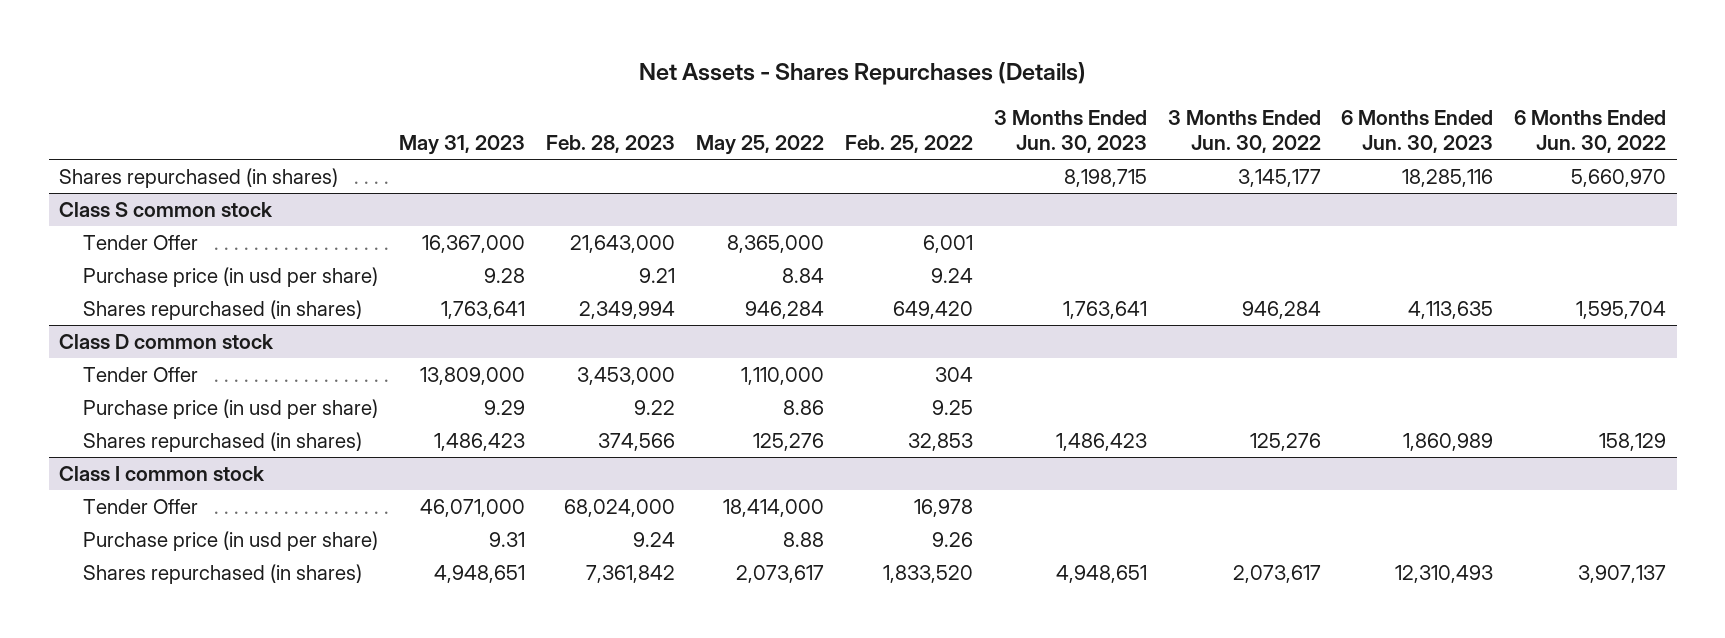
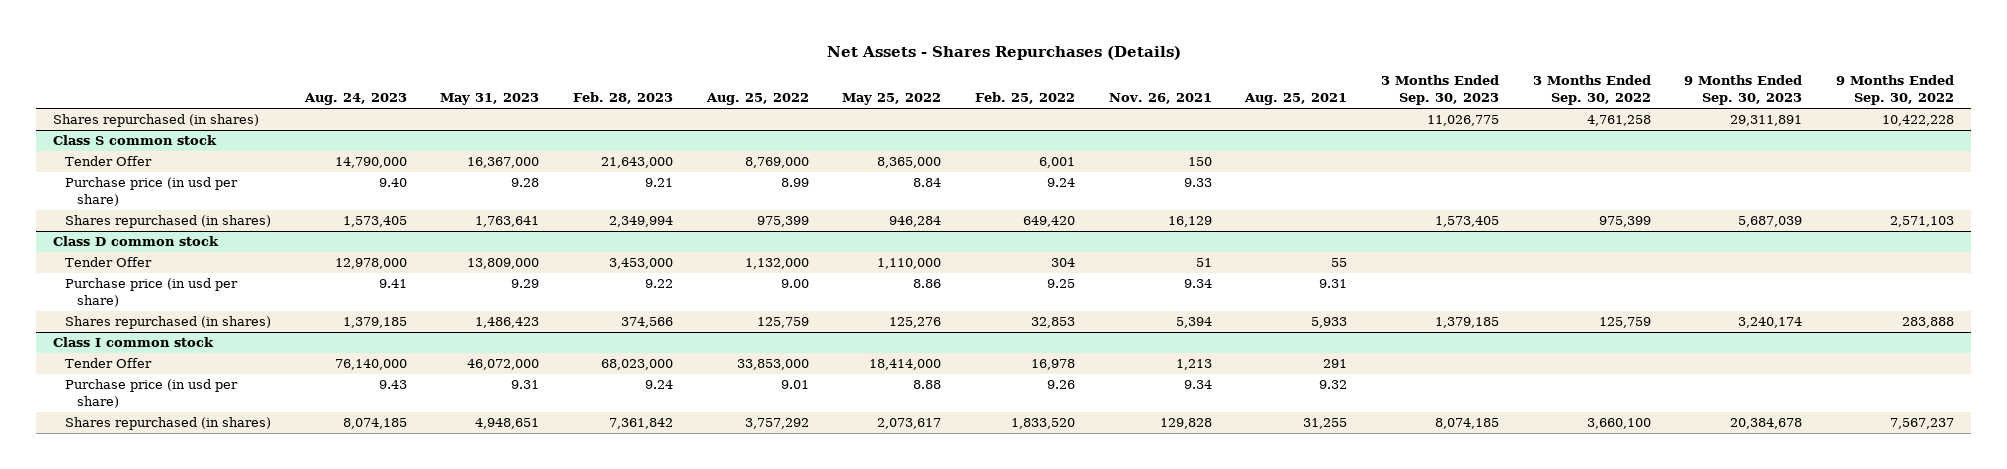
[993,109,1147,153] 3 Months Ended Jun. 30, 2023 -> none
[1167,109,1321,153] 3 Months Ended Jun. 30, 2022 -> none
[1341,109,1494,153] 6 Months Ended Jun. 30, 2023 -> none
[1514,109,1667,153] 6 Months Ended Jun. 30, 2022 -> none
none -> [303,93,407,106] Aug. 24, 2023
none -> [705,93,809,106] Aug. 25, 2022
none -> [1108,93,1212,105] Nov. 26, 2021
none -> [1244,93,1348,106] Aug. 25, 2021
none -> [1380,75,1499,106] 3 Months Ended Sep. 30, 2023
none -> [1532,75,1651,106] 3 Months Ended Sep. 30, 2022
none -> [1684,75,1803,106] 9 Months Ended Sep. 30, 2023
none -> [1835,75,1954,106] 9 Months Ended Sep. 30, 2022
[420,499,526,518] 46,071,000 -> [467,359,540,371] 46,072,000
[564,499,676,518] 68,024,000 -> [601,359,674,371] 68,023,000

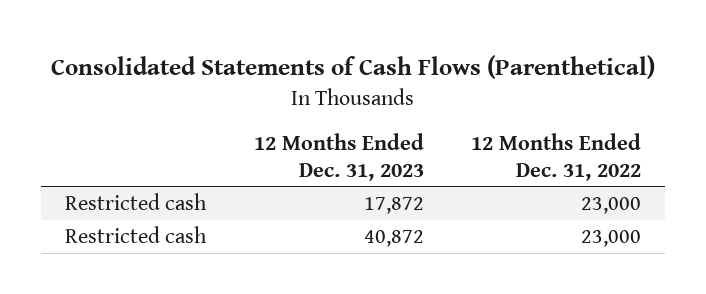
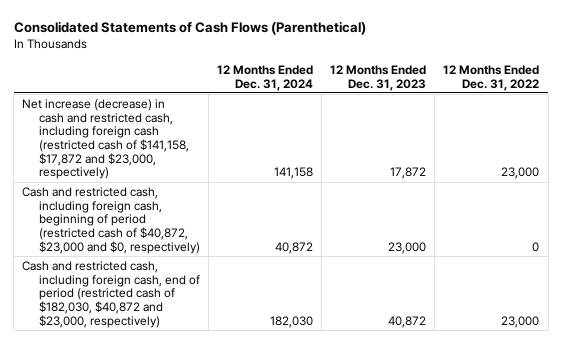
none -> [217,64,314,91] 12 Months Ended Dec. 31, 2024
[65,193,208,211] Restricted cash -> [22,98,190,180] Net increase (decrease) in cash and restricted cash, including foreign cash (restricted cash of $141,158, $17,872 and $23,000, respectively)
none -> [22,186,201,254] Cash and restricted cash, including foreign cash, beginning of period (restricted cash of $40,872, $23,000 and $0, respectively)
[65,226,208,244] Restricted cash -> [22,260,201,328] Cash and restricted cash, including foreign cash, end of period (restricted cash of $182,030, $40,872 and $23,000, respectively)

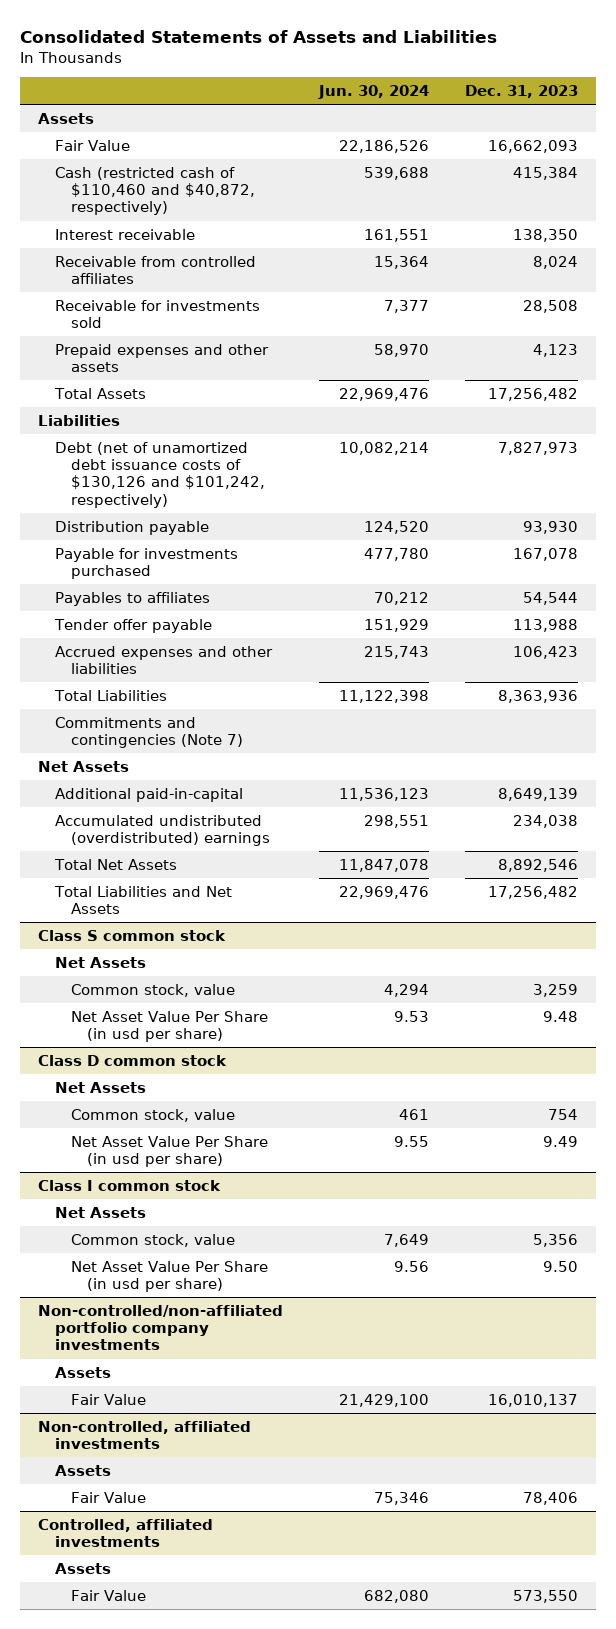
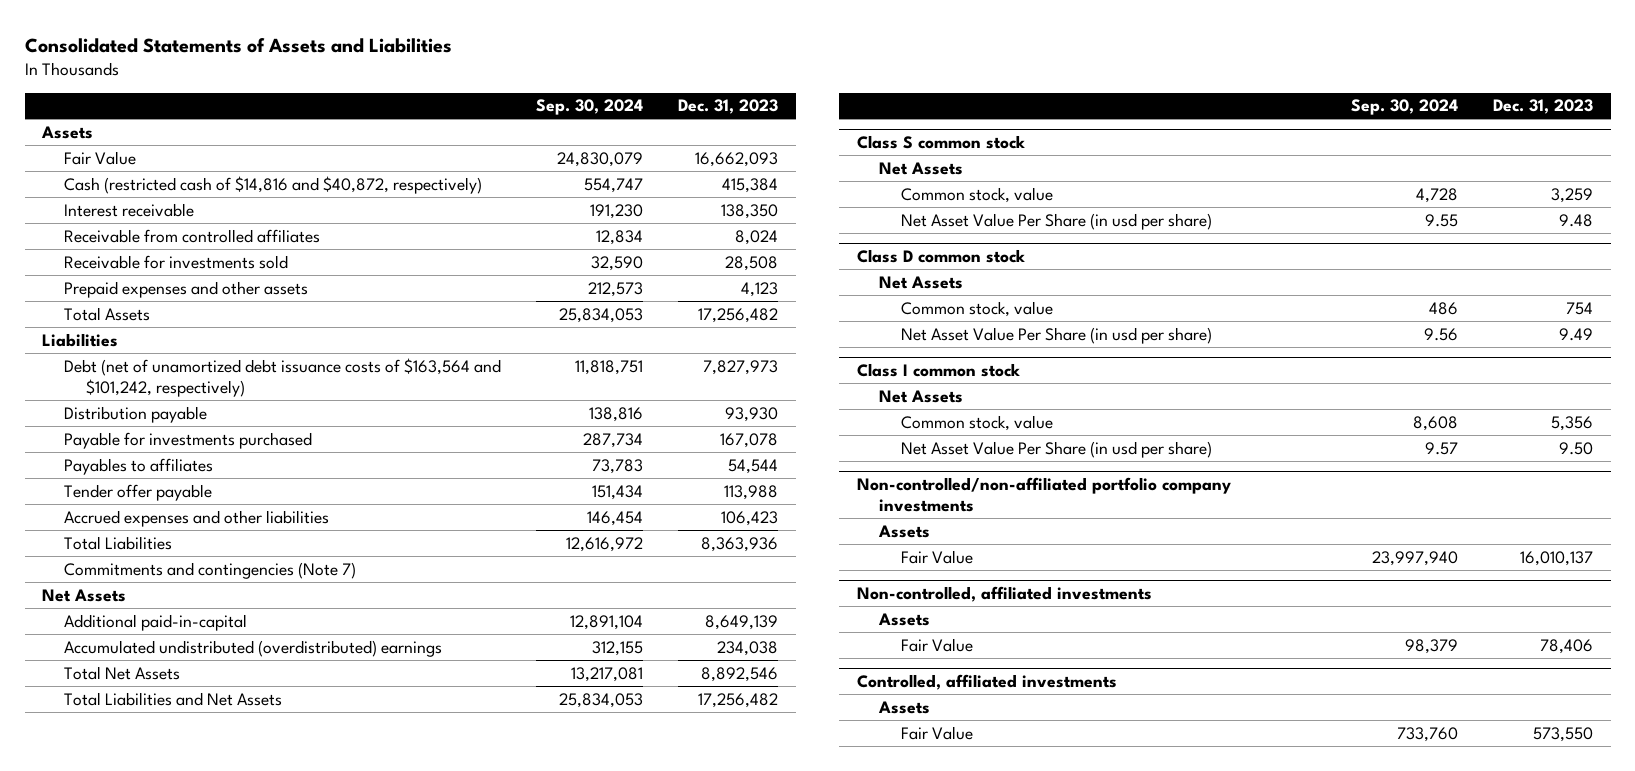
[318,84,430,99] Jun. 30, 2024 -> none
none -> [536,99,644,116] Sep. 30, 2024
[54,166,255,216] Cash (restricted cash of $110,460 and $40,872, respectively) -> [64,175,483,194] Cash (restricted cash of $14,816 and $40,872, respectively)
[54,441,265,508] Debt (net of unamortized debt issuance costs of $130,126 and $101,242, respectively) -> [64,357,502,397] Debt (net of unamortized debt issuance costs of $163,564 and $101,242, respectively)

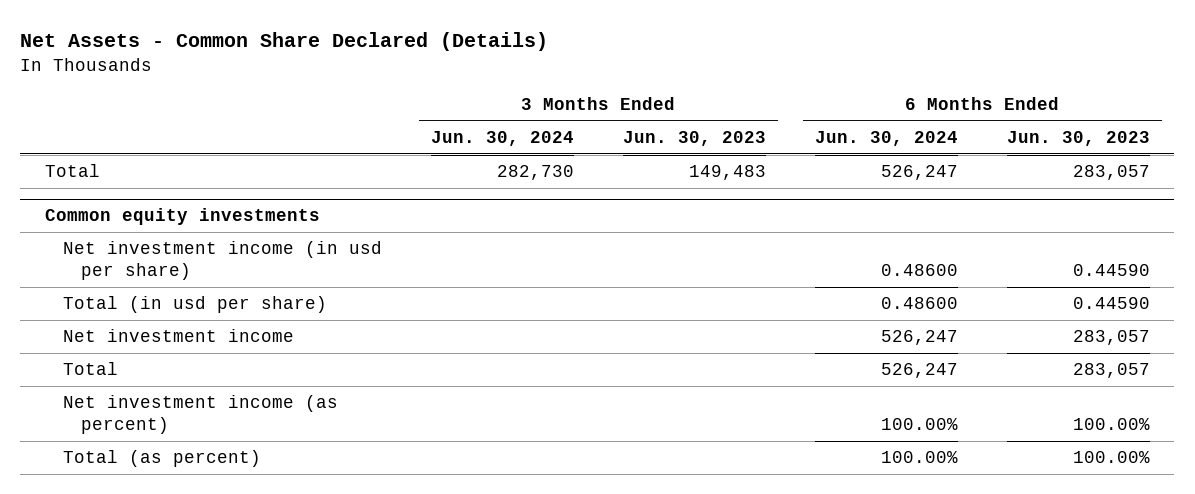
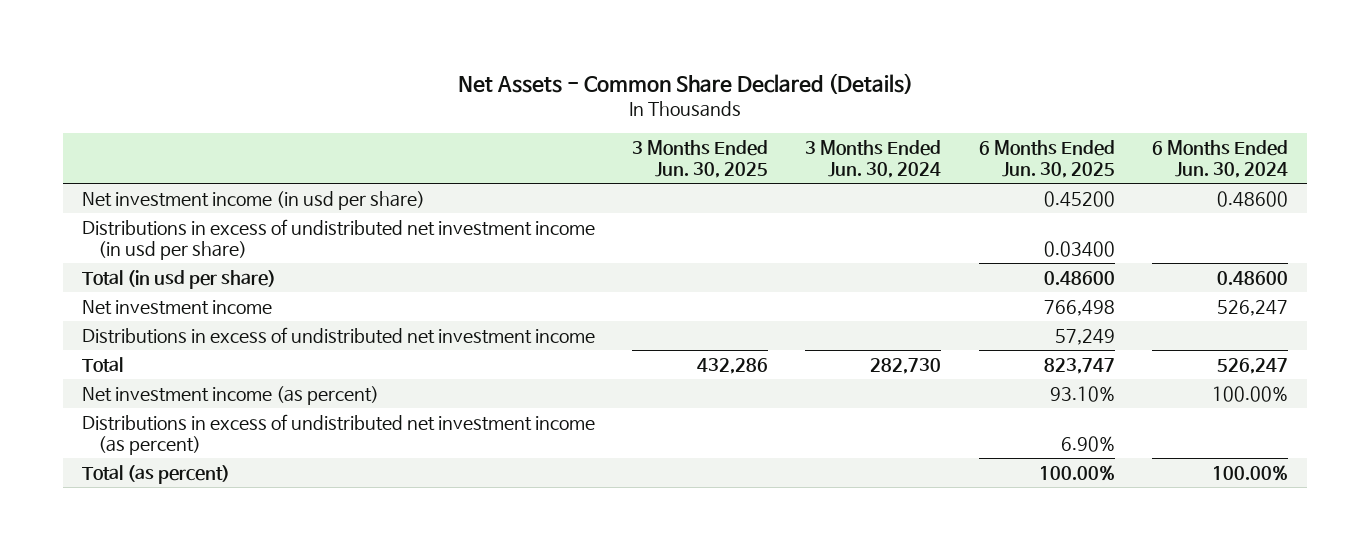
[622,131,766,147] Jun. 30, 2023 -> none
[1006,131,1150,147] Jun. 30, 2023 -> none
none -> [631,140,768,179] 3 Months Ended Jun. 30, 2025
none -> [978,140,1115,179] 6 Months Ended Jun. 30, 2025
[44,208,320,226] Common equity investments -> none
none -> [81,219,595,261] Distributions in excess of undistributed net investment income (in usd per share)
[63,362,119,376] Total -> none
none -> [81,327,595,345] Distributions in excess of undistributed net investment income
[44,164,100,178] Total -> [81,357,123,373] Total
none -> [81,414,595,456] Distributions in excess of undistributed net investment income (as percent)

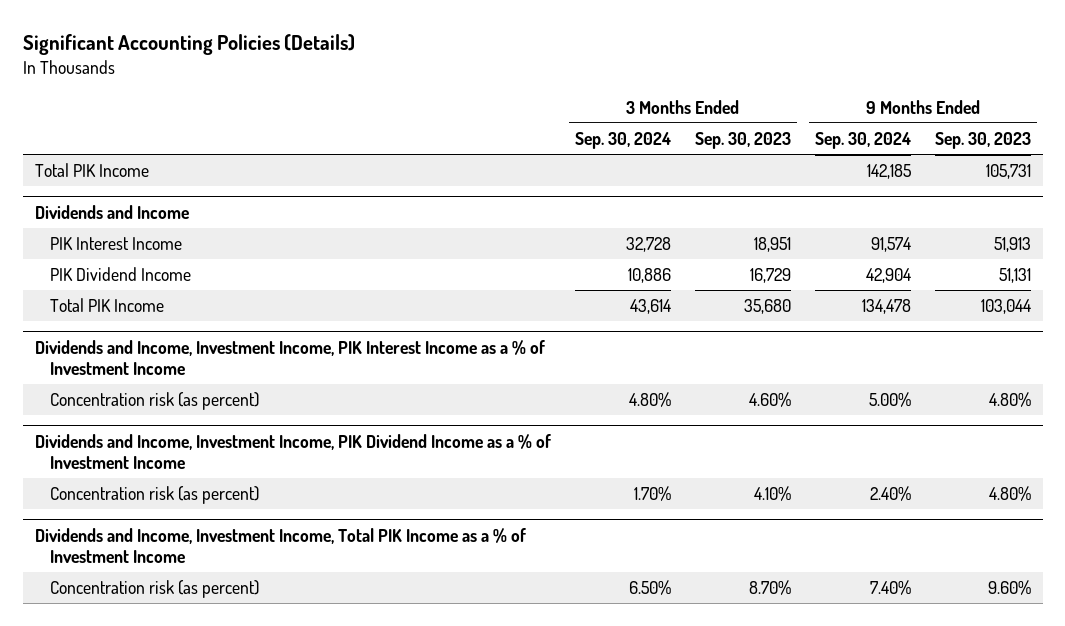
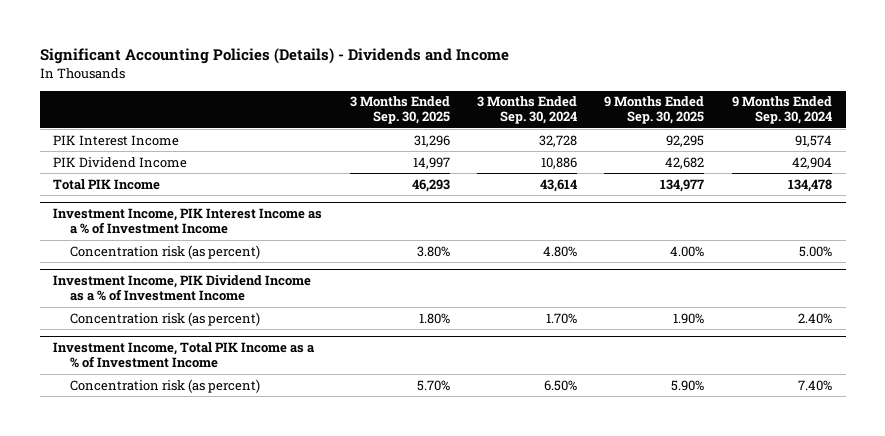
[22,33,355,55] Significant Accounting Policies (Details) -> [39,47,509,64] Significant Accounting Policies (Details) - Dividends and Income
[694,131,791,149] Sep. 30, 2023 -> none
[934,131,1031,149] Sep. 30, 2023 -> none
none -> [349,96,450,125] 3 Months Ended Sep. 30, 2025
none -> [604,96,705,125] 9 Months Ended Sep. 30, 2025
[34,163,149,178] Total PIK Income -> none
[34,204,189,219] Dividends and Income -> none
[34,339,545,375] Dividends and Income, Investment Income, PIK Interest Income as a % of Investment Income -> [53,208,323,235] Investment Income, PIK Interest Income as a % of Investment Income
[34,433,551,469] Dividends and Income, Investment Income, PIK Dividend Income as a % of Investment Income -> [53,275,312,302] Investment Income, PIK Dividend Income as a % of Investment Income
[34,527,526,563] Dividends and Income, Investment Income, Total PIK Income as a % of Investment Income -> [53,342,316,369] Investment Income, Total PIK Income as a % of Investment Income

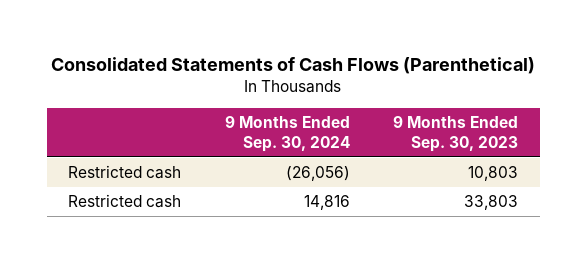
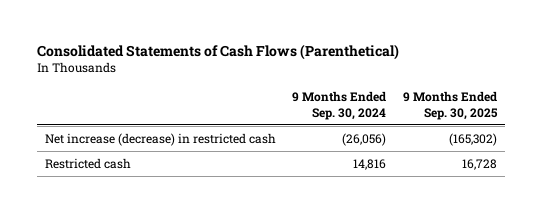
[393,116,519,152] 9 Months Ended Sep. 30, 2023 -> none
none -> [402,91,498,120] 9 Months Ended Sep. 30, 2025
[68,165,182,180] Restricted cash -> [44,132,276,146] Net increase (decrease) in restricted cash

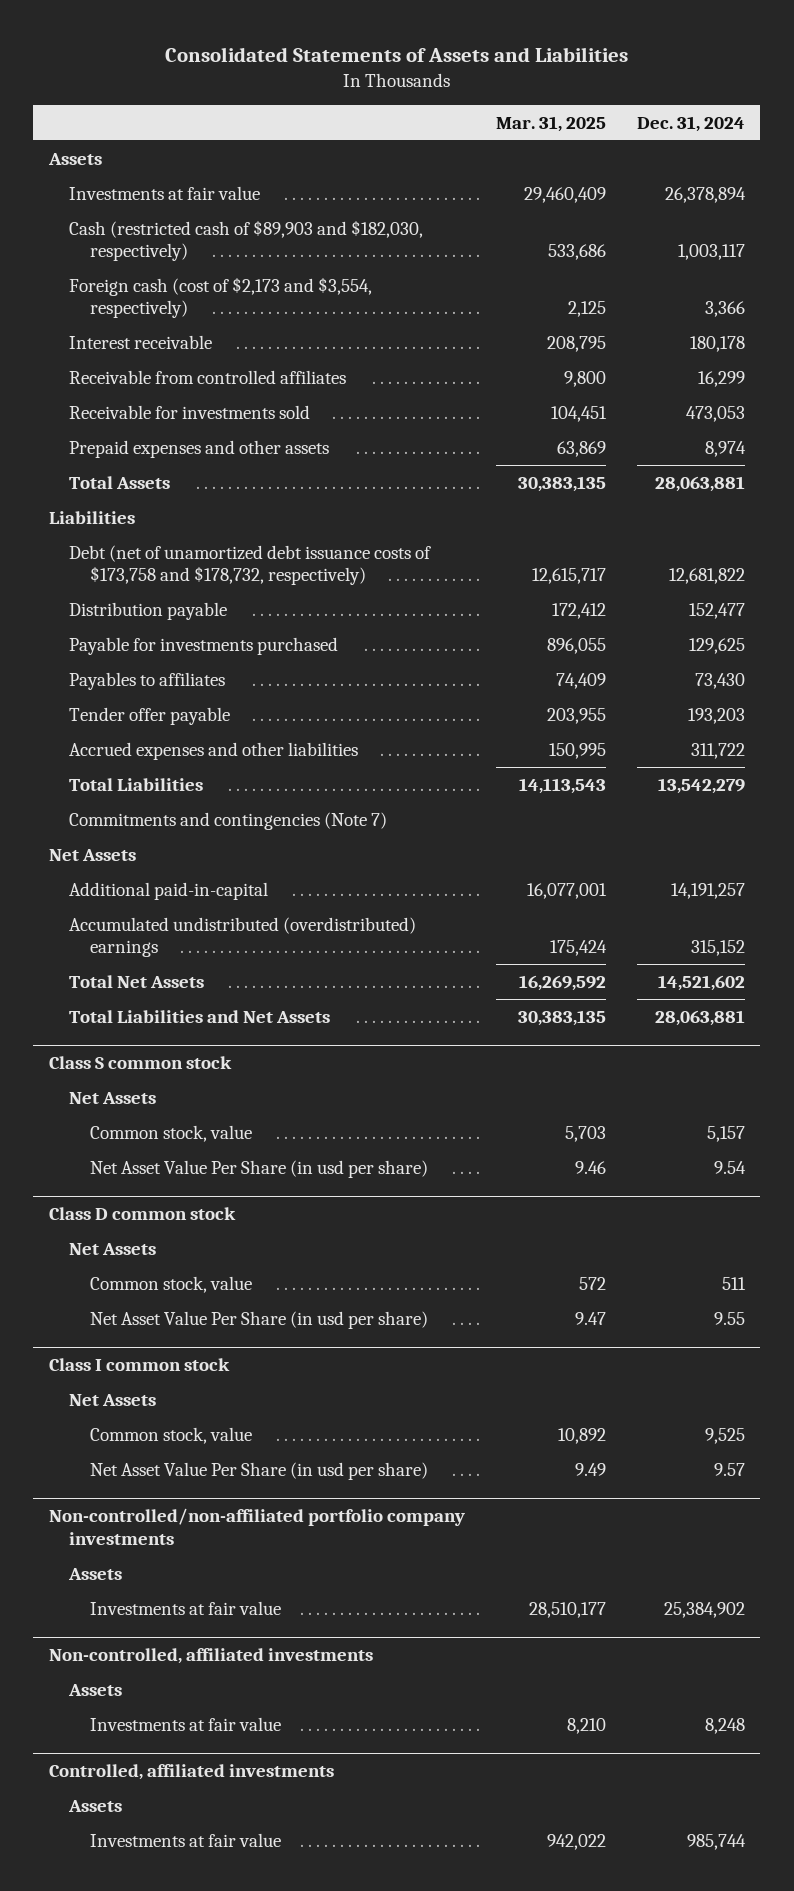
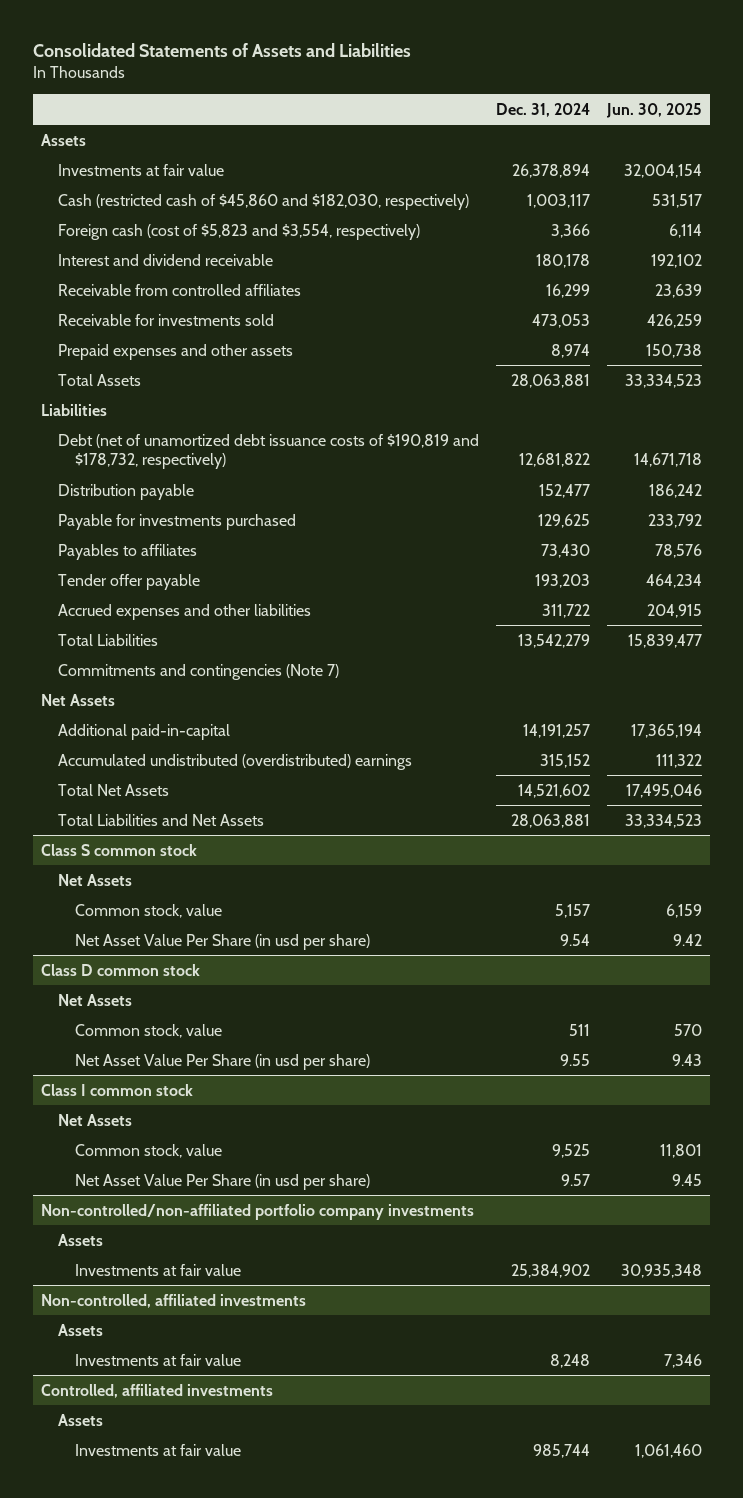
[495,115,606,132] Mar. 31, 2025 -> none
none -> [605,102,702,118] Jun. 30, 2025
[69,219,424,262] Cash (restricted cash of $89,903 and $182,030, respectively) -> [58,193,470,210] Cash (restricted cash of $45,860 and $182,030, respectively)
[69,276,373,319] Foreign cash (cost of $2,173 and $3,554, respectively) -> [58,223,421,240] Foreign cash (cost of $5,823 and $3,554, respectively)
[69,334,213,349] Interest receivable -> [58,253,274,266] Interest and dividend receivable
[69,544,432,586] Debt (net of unamortized debt issuance costs of $173,758 and $178,732, respectively) -> [58,433,480,470] Debt (net of unamortized debt issuance costs of $190,819 and $178,732, respectively)

